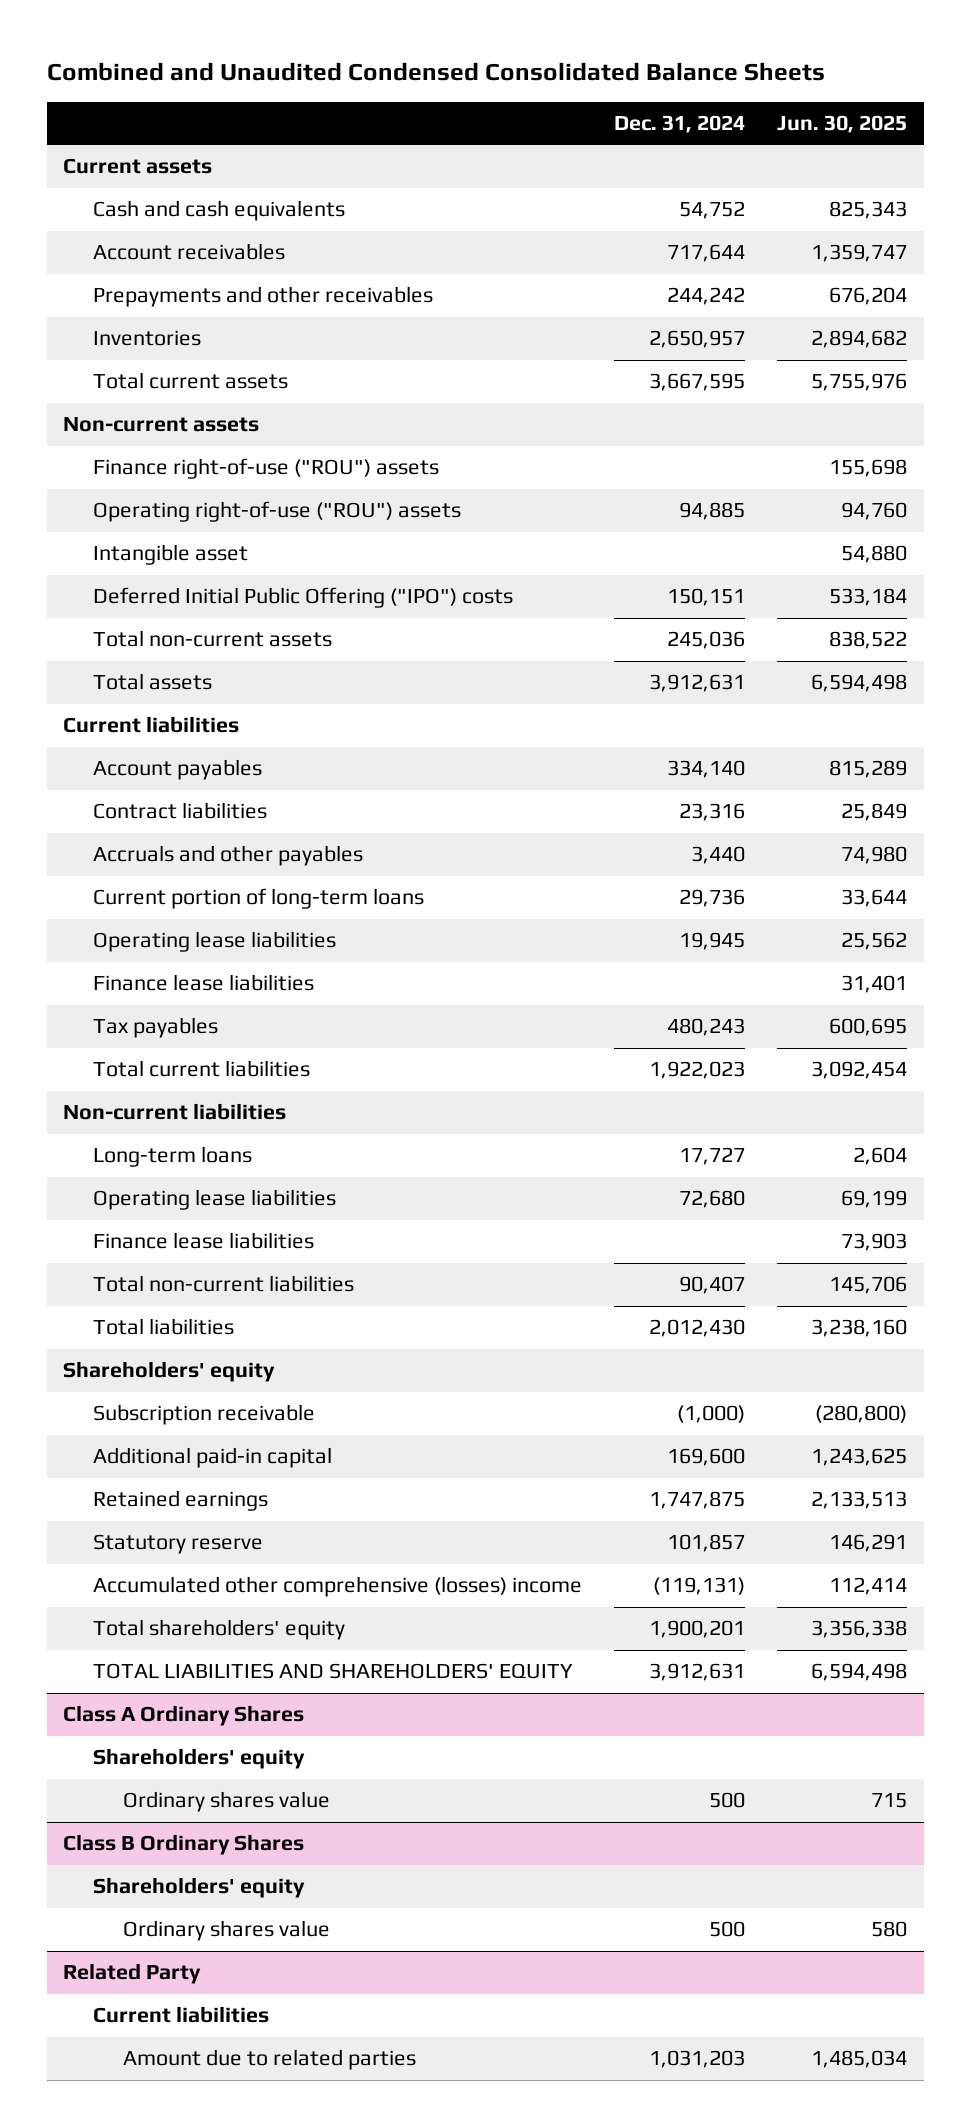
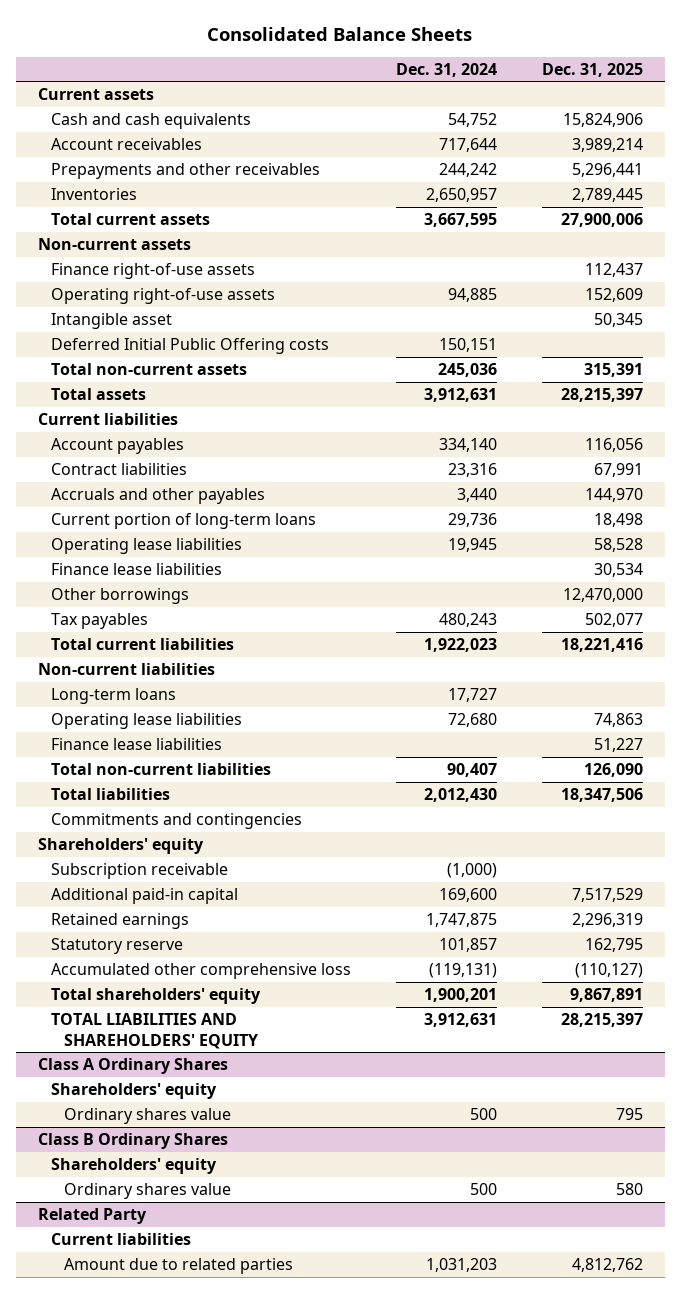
[46,62,825,82] Combined and Unaudited Condensed Consolidated Balance Sheets -> [207,26,473,41] Consolidated Balance Sheets
[777,114,908,133] Jun. 30, 2025 -> none
none -> [541,62,643,77] Dec. 31, 2025
[92,458,439,480] Finance right-of-use ("ROU") assets -> [51,263,256,280] Finance right-of-use assets
[92,501,461,523] Operating right-of-use ("ROU") assets -> [51,288,276,305] Operating right-of-use assets
[92,587,513,609] Deferred Initial Public Offering ("IPO") costs -> [51,338,330,355] Deferred Initial Public Offering costs
none -> [51,588,190,605] Other borrowings
none -> [51,813,303,830] Commitments and contingencies
[92,1576,582,1598] Accumulated other comprehensive (losses) income -> [51,963,352,980] Accumulated other comprehensive loss

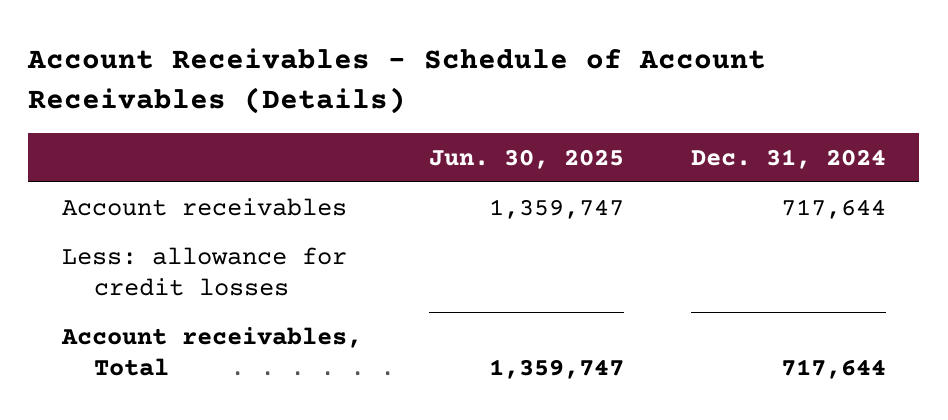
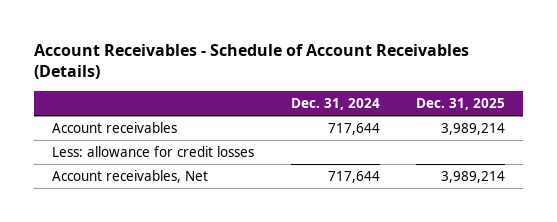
[428,148,624,169] Jun. 30, 2025 -> none
none -> [415,97,505,110] Dec. 31, 2025
[60,326,362,377] Account receivables, Total -> [52,170,209,184] Account receivables, Net

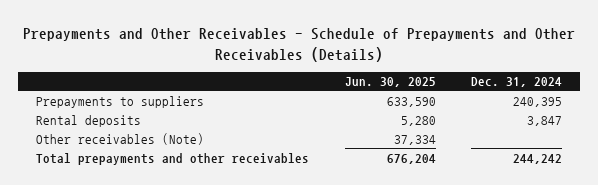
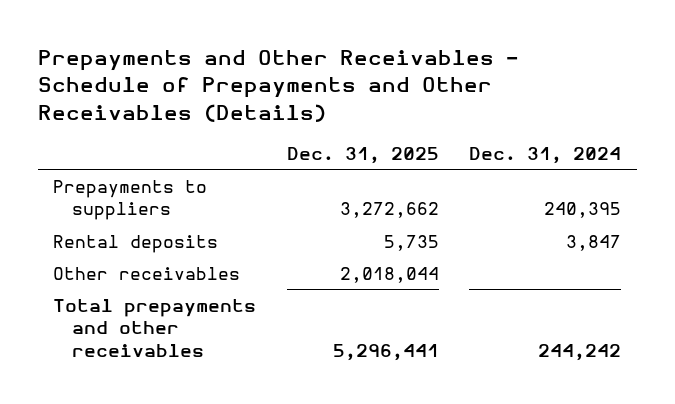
[344,77,436,88] Jun. 30, 2025 -> none
none -> [286,146,439,164] Dec. 31, 2025
[35,132,204,145] Other receivables (Note) -> [53,266,241,280] Other receivables

